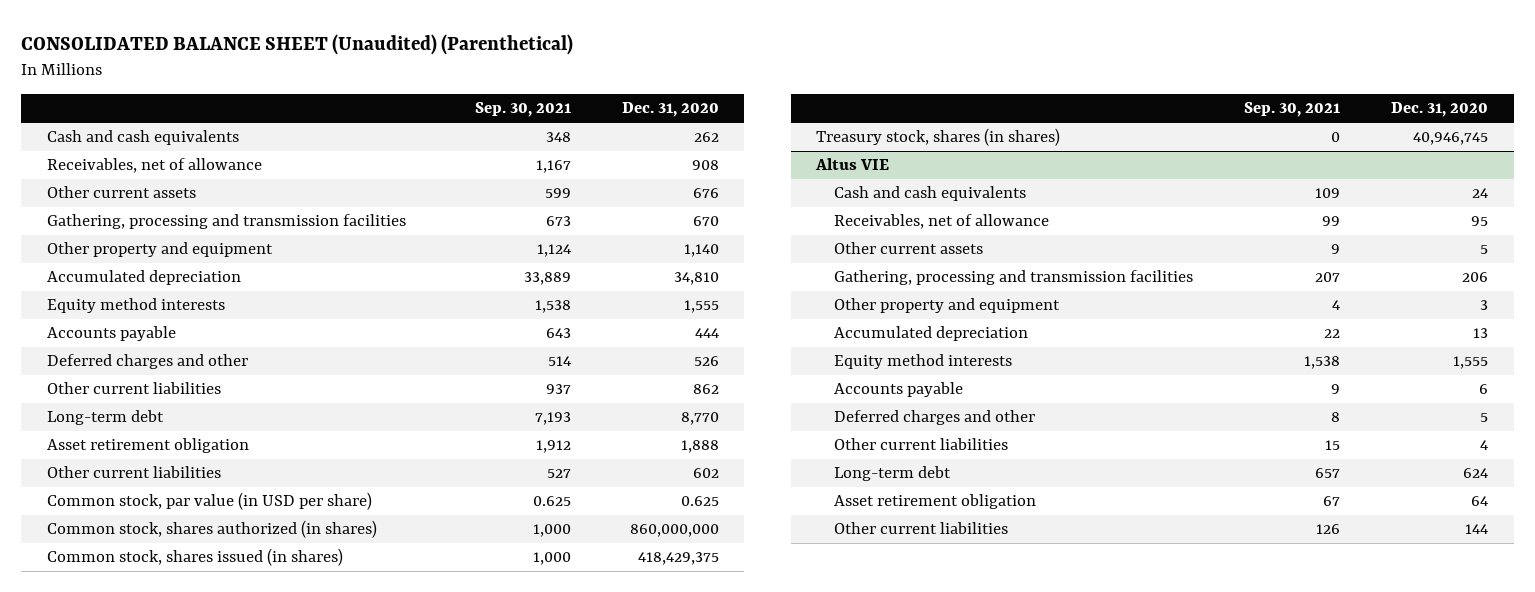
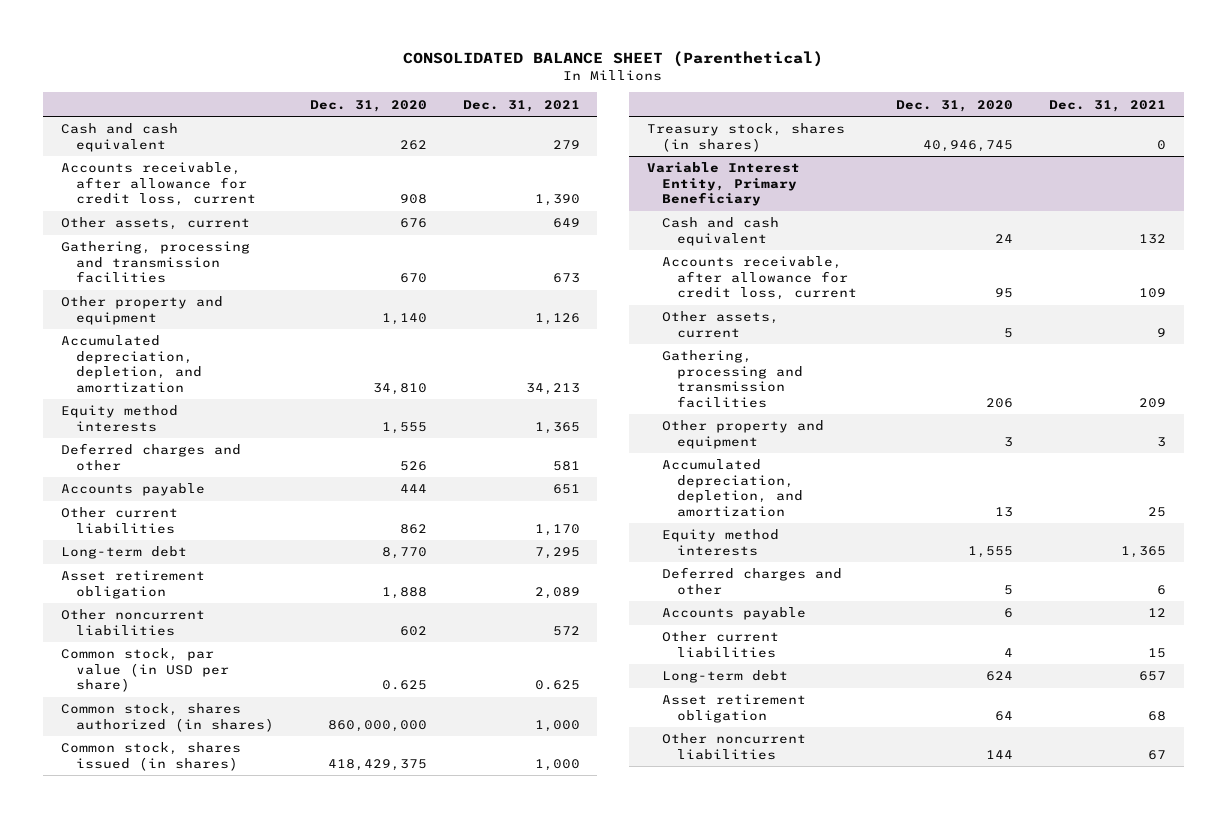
[21,33,574,55] CONSOLIDATED BALANCE SHEET (Unaudited) (Parenthetical) -> [403,50,824,67] CONSOLIDATED BALANCE SHEET (Parenthetical)
[474,102,571,118] Sep. 30, 2021 -> none
none -> [462,99,580,112] Dec. 31, 2021
[46,130,239,146] Cash and cash equivalents -> [60,123,178,152] Cash and cash equivalent
[46,158,262,174] Receivables, net of allowance -> [60,162,256,207] Accounts receivable, after allowance for credit loss, current
[46,186,196,199] Other current assets -> [60,217,250,231] Other assets, current
[46,270,241,286] Accumulated depreciation -> [60,335,202,393] Accumulated depreciation, depletion, and amortization
[46,326,176,342] Accounts payable -> [60,483,205,497] Accounts payable
[46,466,221,479] Other current liabilities -> [60,609,205,636] Other noncurrent liabilities
[815,158,890,171] Altus VIE -> [646,162,800,207] Variable Interest Entity, Primary Beneficiary
[834,186,1027,202] Cash and cash equivalents -> [661,217,779,246] Cash and cash equivalent
[834,214,1050,230] Receivables, net of allowance -> [661,256,857,301] Accounts receivable, after allowance for credit loss, current
[834,242,984,255] Other current assets -> [661,311,779,338] Other assets, current
[834,326,1029,342] Accumulated depreciation -> none
none -> [661,459,803,517] Accumulated depreciation, depletion, and amortization
[834,382,964,398] Accounts payable -> none
none -> [661,607,806,621] Accounts payable
[834,522,1009,535] Other current liabilities -> [661,733,806,760] Other noncurrent liabilities

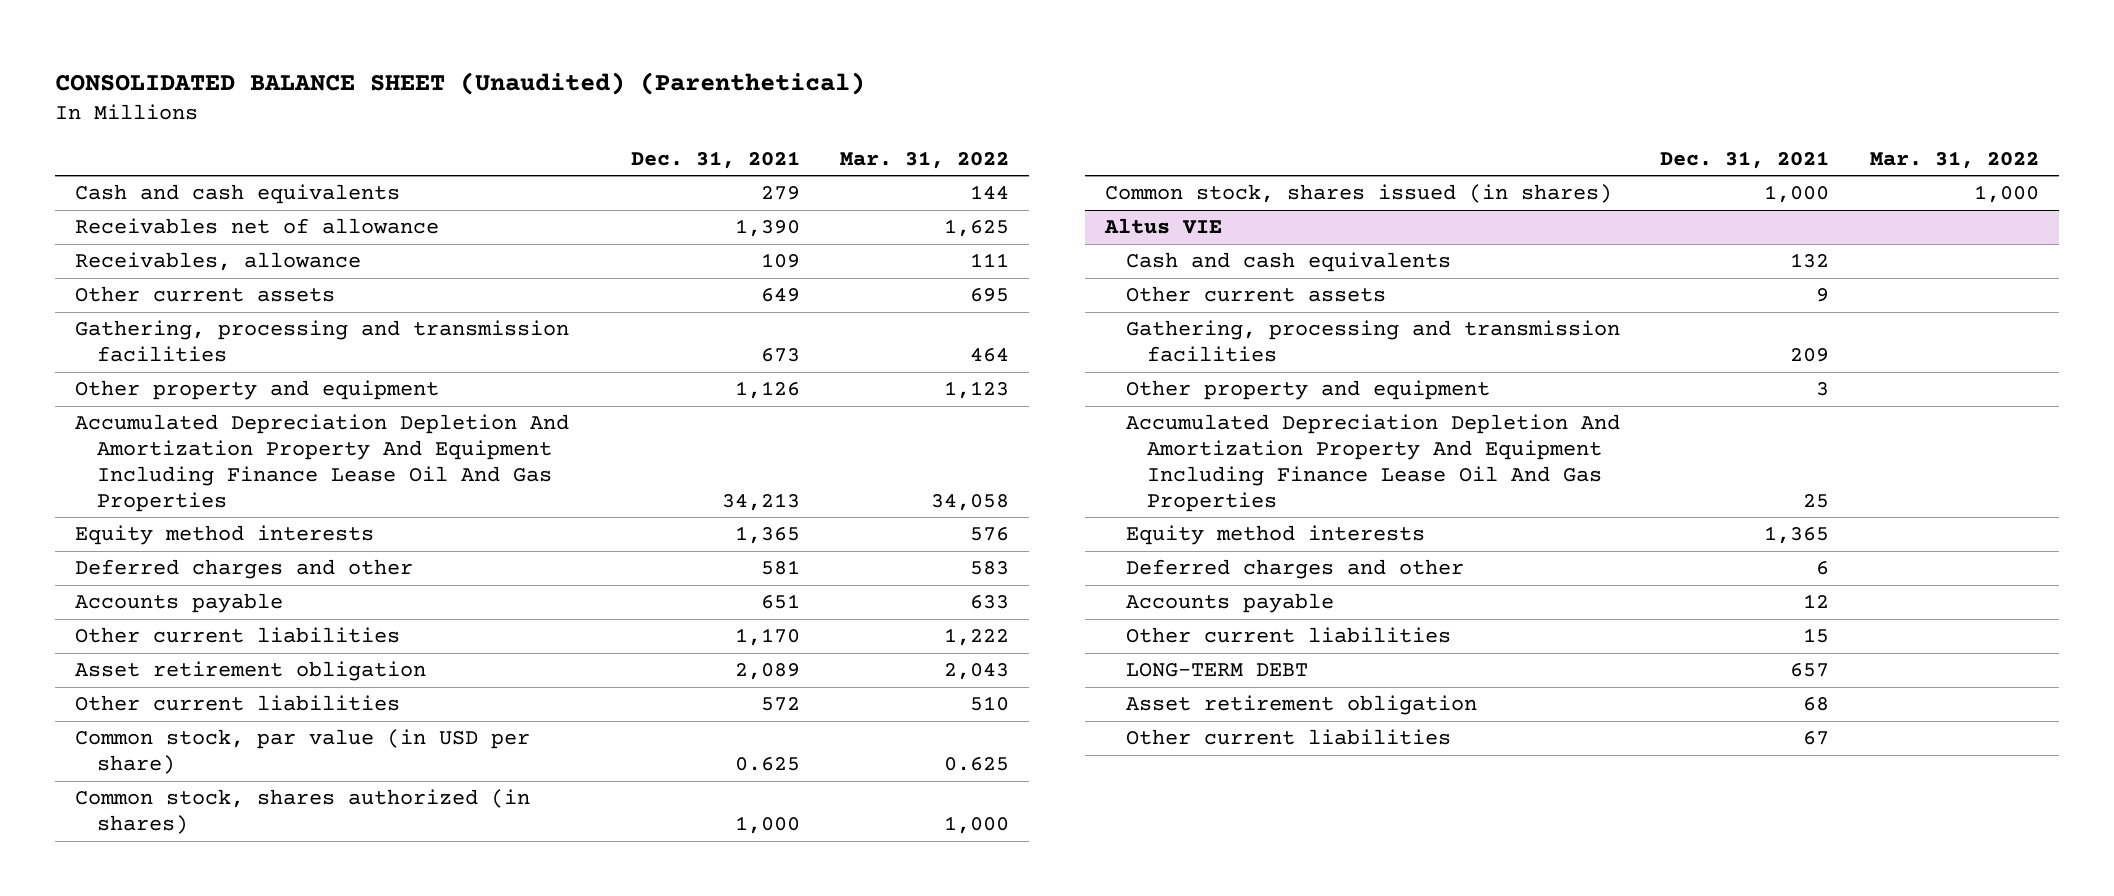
[403,50,824,67] CONSOLIDATED BALANCE SHEET (Parenthetical) -> [55,71,866,95] CONSOLIDATED BALANCE SHEET (Unaudited) (Parenthetical)
[309,99,427,112] Dec. 31, 2020 -> none
none -> [840,150,1010,169] Mar. 31, 2022
[60,123,178,152] Cash and cash equivalent -> [75,184,401,205] Cash and cash equivalents
[60,162,256,207] Accounts receivable, after allowance for credit loss, current -> [75,218,440,235] Receivables net of allowance
none -> [75,252,362,272] Receivables, allowance
[60,217,250,231] Other assets, current -> [75,286,336,303] Other current assets
[60,335,202,393] Accumulated depreciation, depletion, and amortization -> [75,414,570,512] Accumulated Depreciation Depletion And Amortization Property And Equipment Including Finance Lease Oil And Gas Properties
[60,546,187,560] Long-term debt -> none
[60,609,205,636] Other noncurrent liabilities -> [75,695,401,712] Other current liabilities
[646,123,845,152] Treasury stock, shares (in shares) -> none
[661,256,857,301] Accounts receivable, after allowance for credit loss, current -> none
[646,162,800,207] Variable Interest Entity, Primary Beneficiary -> [1103,218,1222,235] Altus VIE
[661,217,779,246] Cash and cash equivalent -> [1126,252,1452,273] Cash and cash equivalents
[661,311,779,338] Other assets, current -> [1126,286,1387,303] Other current assets
[661,459,803,517] Accumulated depreciation, depletion, and amortization -> [1126,414,1621,512] Accumulated Depreciation Depletion And Amortization Property And Equipment Including Finance Lease Oil And Gas Properties
[661,670,788,684] Long-term debt -> [1126,663,1309,678] LONG-TERM DEBT
[661,733,806,760] Other noncurrent liabilities -> [1126,729,1452,746] Other current liabilities

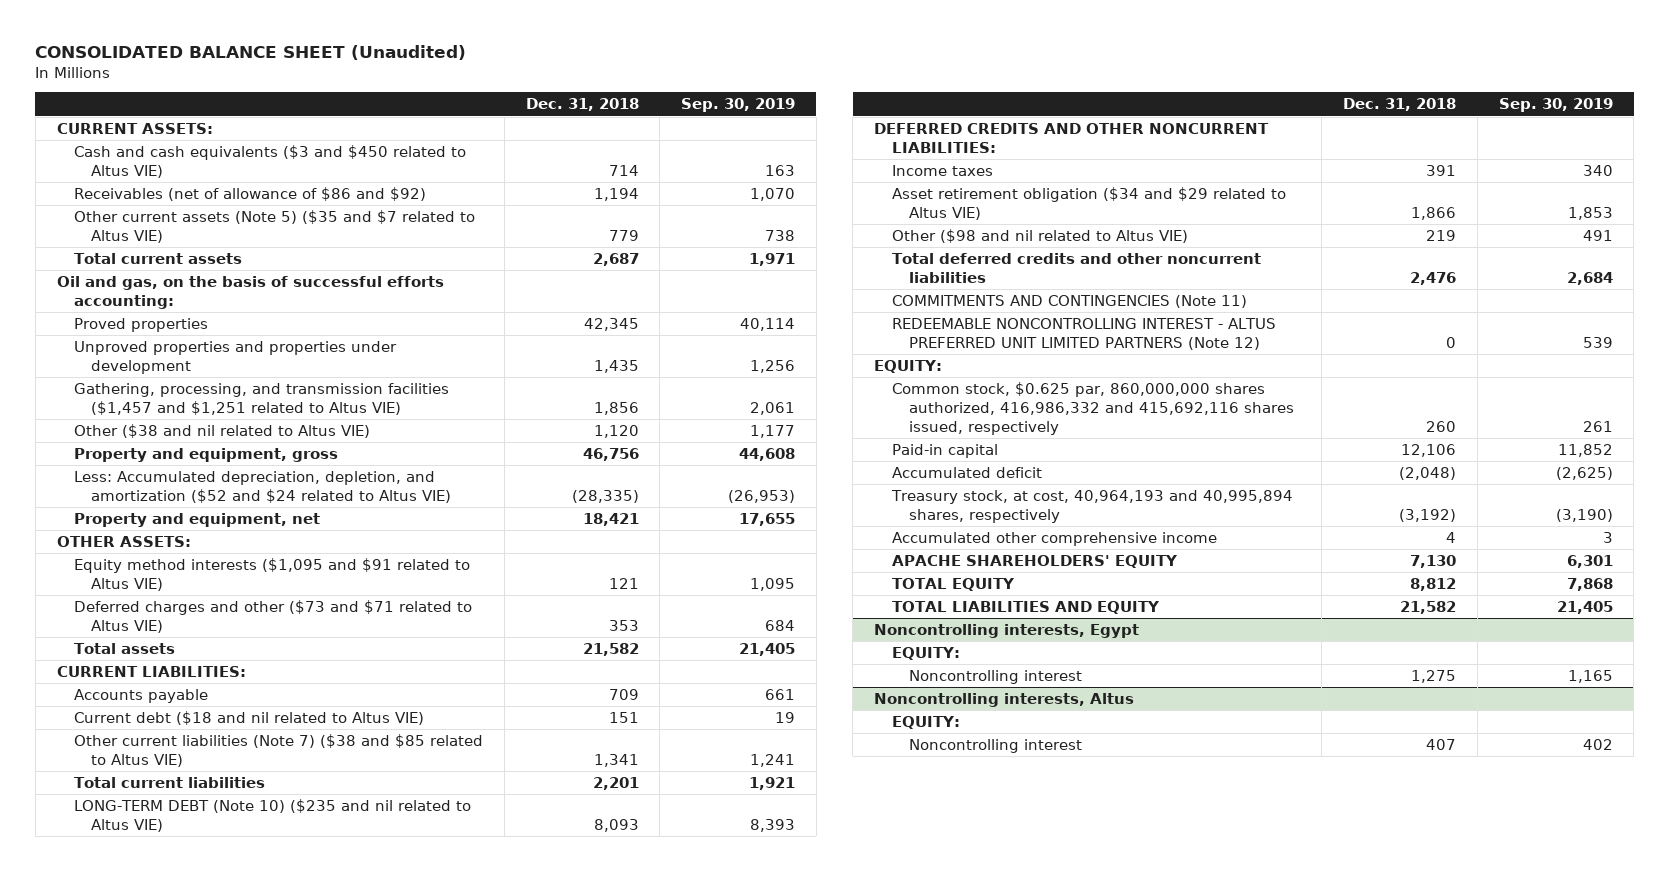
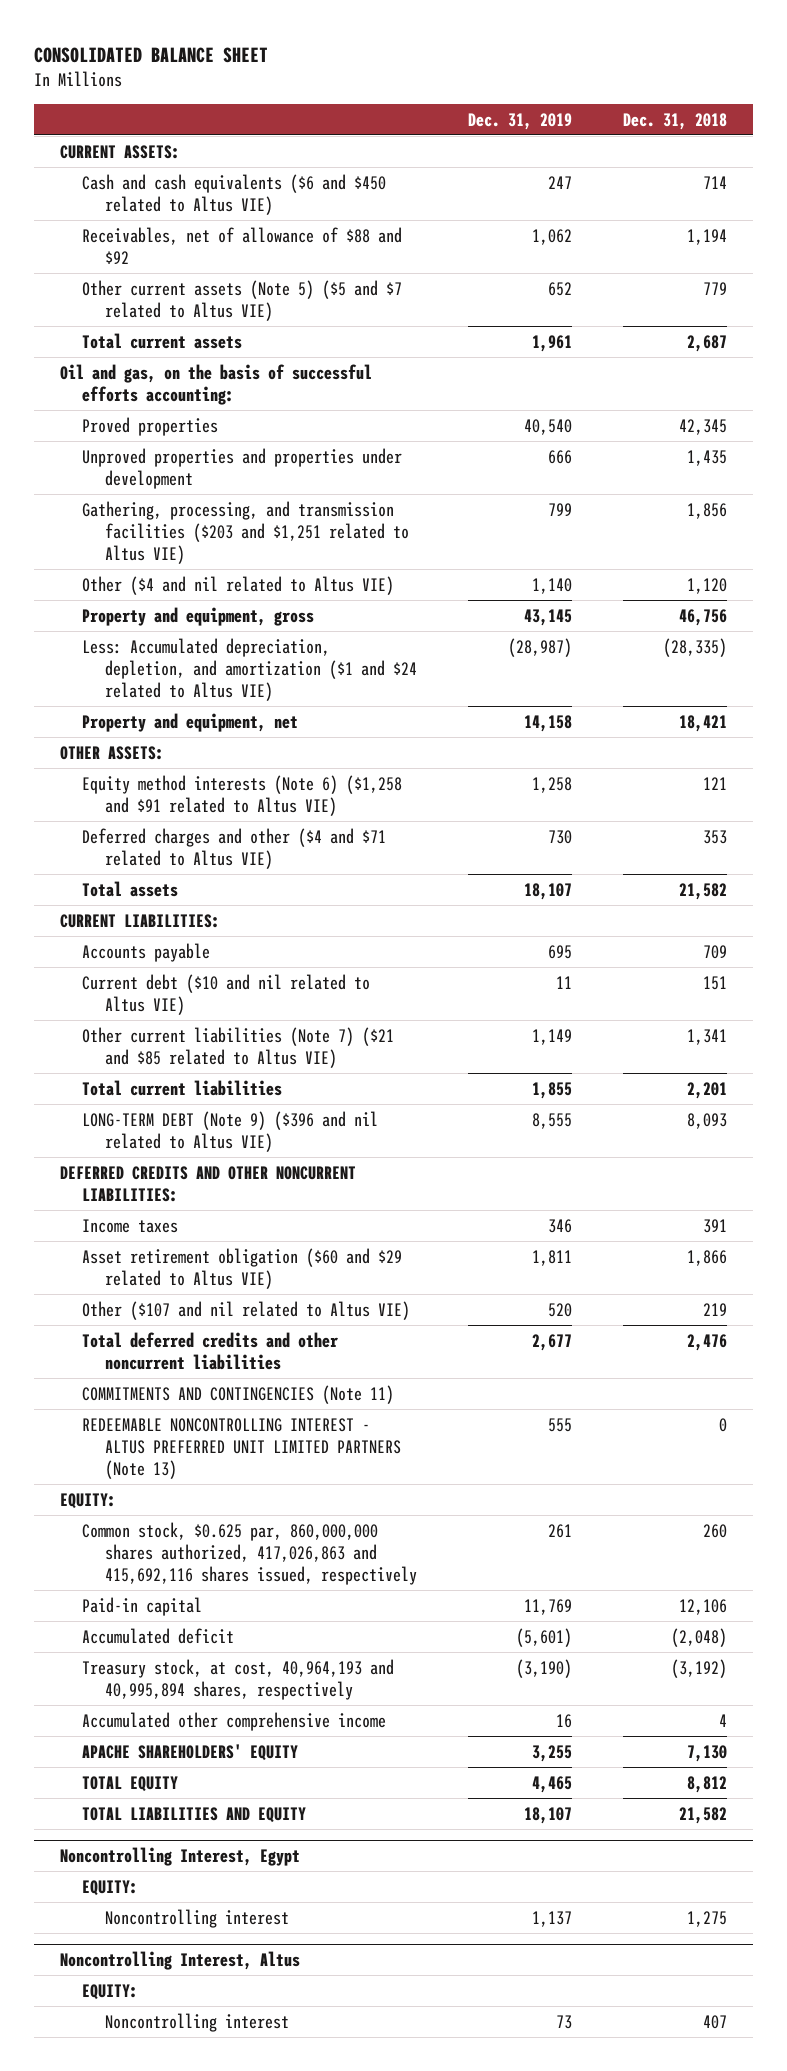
[35,44,467,60] CONSOLIDATED BALANCE SHEET (Unaudited) -> [34,47,269,64] CONSOLIDATED BALANCE SHEET
[681,98,796,113] Sep. 30, 2019 -> none
none -> [468,112,573,130] Dec. 31, 2019
[73,145,466,178] Cash and cash equivalents ($3 and $450 related to Altus VIE) -> [82,173,387,215] Cash and cash equivalents ($6 and $450 related to Altus VIE)
[73,187,426,202] Receivables (net of allowance of $86 and $92) -> [82,226,403,264] Receivables, net of allowance of $88 and $92
[73,210,475,243] Other current assets (Note 5) ($35 and $7 related to Altus VIE) -> [82,279,403,321] Other current assets (Note 5) ($5 and $7 related to Altus VIE)
[73,383,449,415] Gathering, processing, and transmission facilities ($1,457 and $1,251 related to Altus VIE) -> [82,500,410,565] Gathering, processing, and transmission facilities ($203 and $1,251 related to Altus VIE)
[73,424,370,439] Other ($38 and nil related to Altus VIE) -> [82,575,395,595] Other ($4 and nil related to Altus VIE)
[73,471,452,503] Less: Accumulated depreciation, depletion, and amortization ($52 and $24 related to Altus VIE) -> [82,637,418,702] Less: Accumulated depreciation, depletion, and amortization ($1 and $24 related to Altus VIE)
[73,558,470,591] Equity method interests ($1,095 and $91 related to Altus VIE) -> [82,774,403,816] Equity method interests (Note 6) ($1,258 and $91 related to Altus VIE)
[73,600,472,633] Deferred charges and other ($73 and $71 related to Altus VIE) -> [82,827,387,869] Deferred charges and other ($4 and $71 related to Altus VIE)
[73,711,424,726] Current debt ($18 and nil related to Altus VIE) -> [82,973,371,1015] Current debt ($10 and nil related to Altus VIE)
[73,734,483,767] Other current liabilities (Note 7) ($38 and $85 related to Altus VIE) -> [82,1026,395,1068] Other current liabilities (Note 7) ($21 and $85 related to Altus VIE)
[73,799,471,832] LONG-TERM DEBT (Note 10) ($235 and nil related to Altus VIE) -> [82,1110,379,1152] LONG-TERM DEBT (Note 9) ($396 and nil related to Altus VIE)
[891,187,1286,220] Asset retirement obligation ($34 and $29 related to Altus VIE) -> [82,1247,403,1289] Asset retirement obligation ($60 and $29 related to Altus VIE)
[891,229,1188,244] Other ($98 and nil related to Altus VIE) -> [82,1300,411,1320] Other ($107 and nil related to Altus VIE)
[891,318,1276,350] REDEEMABLE NONCONTROLLING INTEREST - ALTUS PREFERRED UNIT LIMITED PARTNERS (Note 12) -> [82,1417,402,1480] REDEEMABLE NONCONTROLLING INTEREST - ALTUS PREFERRED UNIT LIMITED PARTNERS (Note 13)
[891,382,1295,435] Common stock, $0.625 par, 860,000,000 shares authorized, 416,986,332 and 415,692,116 shares issued, respectively -> [82,1521,418,1586] Common stock, $0.625 par, 860,000,000 shares authorized, 417,026,863 and 415,692,116 shares issued, respectively
[874,624,1140,639] Noncontrolling interests, Egypt -> [59,1846,300,1866] Noncontrolling Interest, Egypt
[874,693,1135,708] Noncontrolling interests, Altus -> [59,1950,300,1970] Noncontrolling Interest, Altus

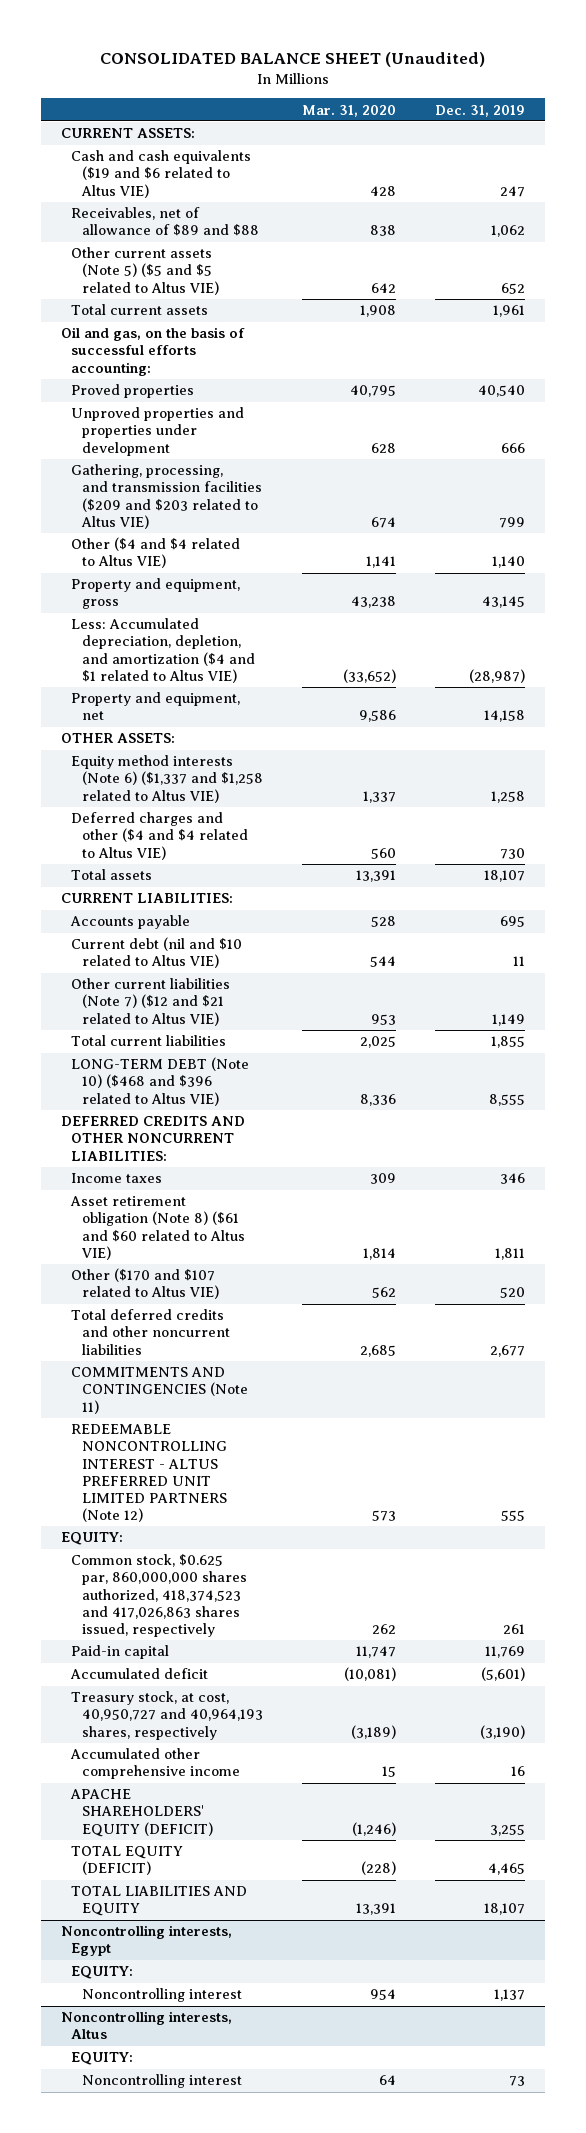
[34,47,269,64] CONSOLIDATED BALANCE SHEET -> [99,51,485,67] CONSOLIDATED BALANCE SHEET (Unaudited)
[623,112,728,130] Dec. 31, 2018 -> none
none -> [302,104,397,117] Mar. 31, 2020
[82,173,387,215] Cash and cash equivalents ($6 and $450 related to Altus VIE) -> [71,150,252,198] Cash and cash equivalents ($19 and $6 related to Altus VIE)
[82,226,403,264] Receivables, net of allowance of $88 and $92 -> [71,207,259,237] Receivables, net of allowance of $89 and $88
[82,279,403,321] Other current assets (Note 5) ($5 and $7 related to Altus VIE) -> [71,247,219,295] Other current assets (Note 5) ($5 and $5 related to Altus VIE)
[82,500,410,565] Gathering, processing, and transmission facilities ($203 and $1,251 related to Altus VIE) -> [71,464,262,529] Gathering, processing, and transmission facilities ($209 and $203 related to Altus VIE)
[82,575,395,595] Other ($4 and nil related to Altus VIE) -> [71,537,241,569] Other ($4 and $4 related to Altus VIE)
[82,637,418,702] Less: Accumulated depreciation, depletion, and amortization ($1 and $24 related to Altus VIE) -> [71,618,255,683] Less: Accumulated depreciation, depletion, and amortization ($4 and $1 related to Altus VIE)
[82,774,403,816] Equity method interests (Note 6) ($1,258 and $91 related to Altus VIE) -> [71,755,263,803] Equity method interests (Note 6) ($1,337 and $1,258 related to Altus VIE)
[82,827,387,869] Deferred charges and other ($4 and $71 related to Altus VIE) -> [71,812,248,860] Deferred charges and other ($4 and $4 related to Altus VIE)
[82,973,371,1015] Current debt ($10 and nil related to Altus VIE) -> [71,937,243,969] Current debt (nil and $10 related to Altus VIE)
[82,1026,395,1068] Other current liabilities (Note 7) ($21 and $85 related to Altus VIE) -> [71,978,231,1026] Other current liabilities (Note 7) ($12 and $21 related to Altus VIE)
[82,1110,379,1152] LONG-TERM DEBT (Note 9) ($396 and nil related to Altus VIE) -> [71,1057,250,1106] LONG-TERM DEBT (Note 10) ($468 and $396 related to Altus VIE)
[82,1247,403,1289] Asset retirement obligation ($60 and $29 related to Altus VIE) -> [70,1196,245,1260] Asset retirement obligation (Note 8) ($61 and $60 related to Altus VIE)
[82,1300,411,1320] Other ($107 and nil related to Altus VIE) -> [71,1268,219,1300] Other ($170 and $107 related to Altus VIE)
[82,1417,402,1480] REDEEMABLE NONCONTROLLING INTEREST - ALTUS PREFERRED UNIT LIMITED PARTNERS (Note 13) -> [71,1424,227,1523] REDEEMABLE NONCONTROLLING INTEREST - ALTUS PREFERRED UNIT LIMITED PARTNERS (Note 12)
[82,1521,418,1586] Common stock, $0.625 par, 860,000,000 shares authorized, 417,026,863 and 415,692,116 shares issued, respectively -> [71,1554,247,1637] Common stock, $0.625 par, 860,000,000 shares authorized, 418,374,523 and 417,026,863 shares issued, respectively
[82,1658,395,1700] Treasury stock, at cost, 40,964,193 and 40,995,894 shares, respectively -> [71,1691,263,1740] Treasury stock, at cost, 40,950,727 and 40,964,193 shares, respectively
[82,1743,299,1761] APACHE SHAREHOLDERS' EQUITY -> [70,1789,213,1837] APACHE SHAREHOLDERS' EQUITY (DEFICIT)
[82,1775,179,1792] TOTAL EQUITY -> [71,1846,184,1876] TOTAL EQUITY (DEFICIT)
[59,1846,300,1866] Noncontrolling Interest, Egypt -> [60,1925,232,1957] Noncontrolling interests, Egypt
[59,1950,300,1970] Noncontrolling Interest, Altus -> [60,2011,232,2040] Noncontrolling interests, Altus

